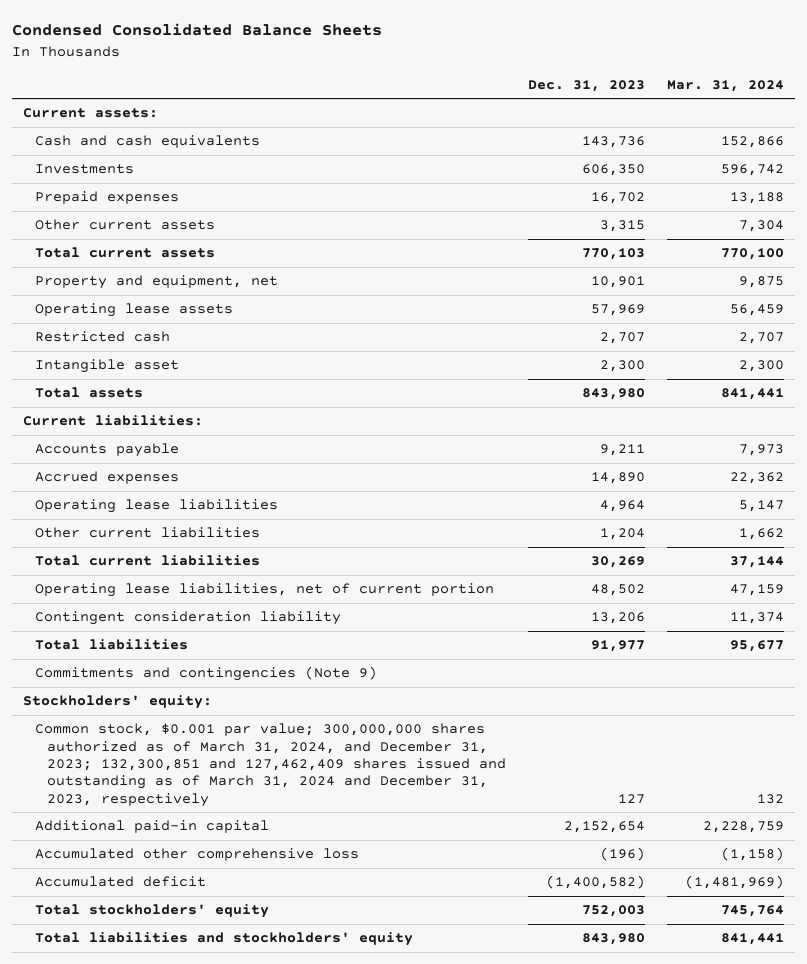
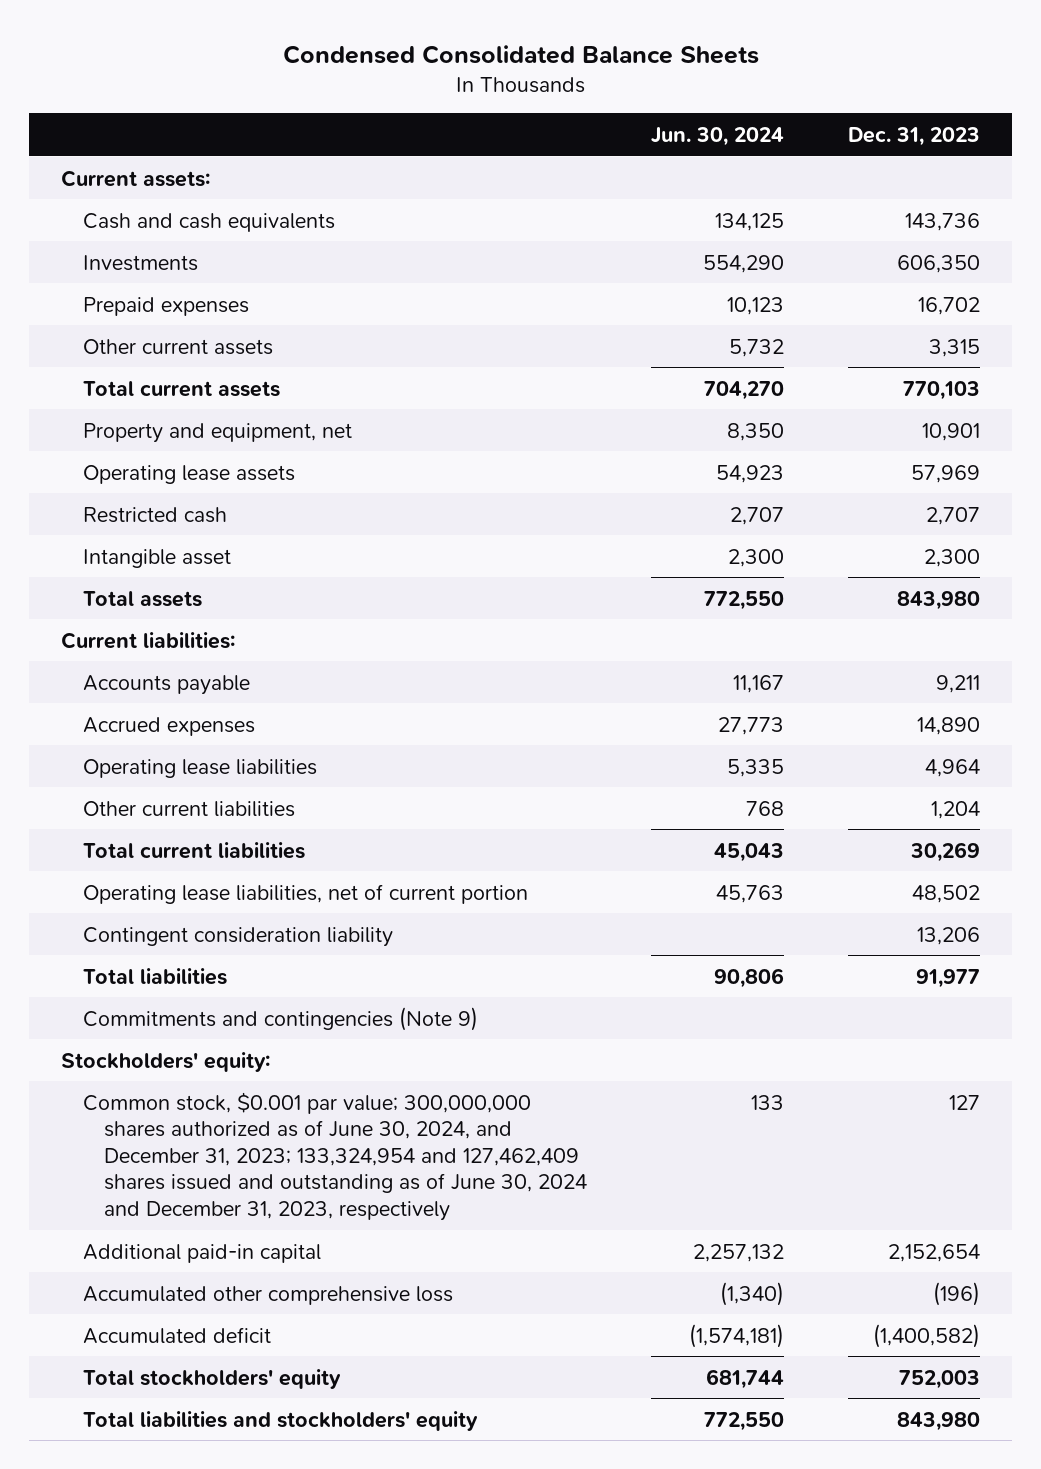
[667,79,785,92] Mar. 31, 2024 -> none
none -> [651,127,785,147] Jun. 30, 2024
[35,723,507,807] Common stock, $0.001 par value; 300,000,000 shares authorized as of March 31, 2024, and December 31, 2023; 132,300,851 and 127,462,409 shares issued and outstanding as of March 31, 2024 and December 31, 2023, respectively -> [82,1091,588,1222] Common stock, $0.001 par value; 300,000,000 shares authorized as of June 30, 2024, and December 31, 2023; 133,324,954 and 127,462,409 shares issued and outstanding as of June 30, 2024 and December 31, 2023, respectively

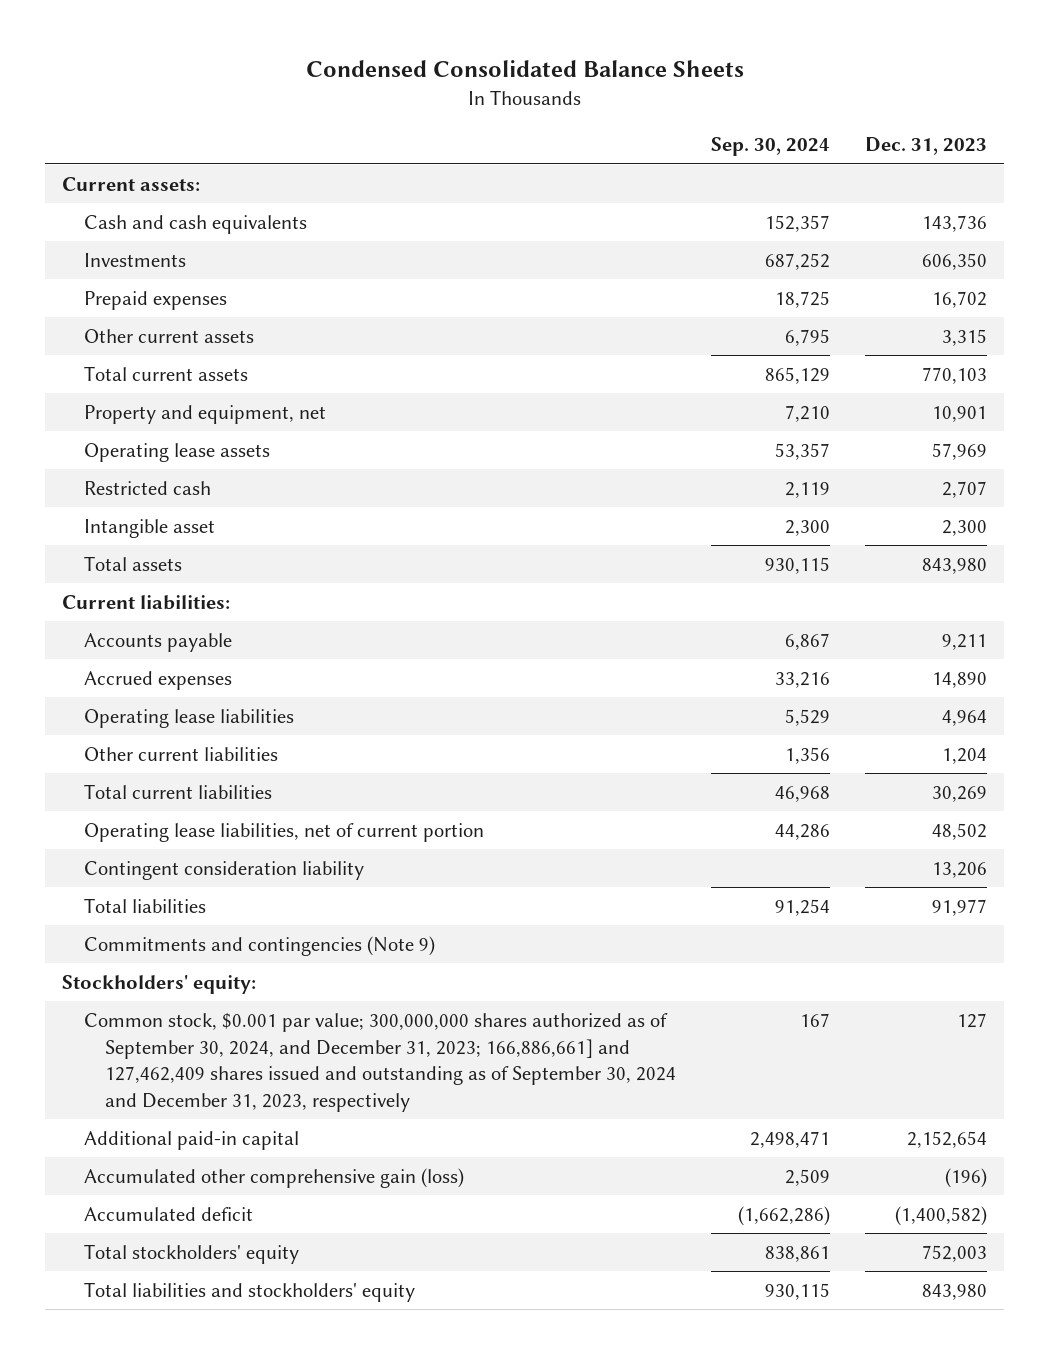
[651,127,785,147] Jun. 30, 2024 -> none
none -> [710,137,830,157] Sep. 30, 2024
[82,1091,588,1222] Common stock, $0.001 par value; 300,000,000 shares authorized as of June 30, 2024, and December 31, 2023; 133,324,954 and 127,462,409 shares issued and outstanding as of June 30, 2024 and December 31, 2023, respectively -> [83,1012,676,1113] Common stock, $0.001 par value; 300,000,000 shares authorized as of September 30, 2024, and December 31, 2023; 166,886,661] and 127,462,409 shares issued and outstanding as of September 30, 2024 and December 31, 2023, respectively
[82,1285,453,1305] Accumulated other comprehensive loss -> [83,1167,464,1188] Accumulated other comprehensive gain (loss)

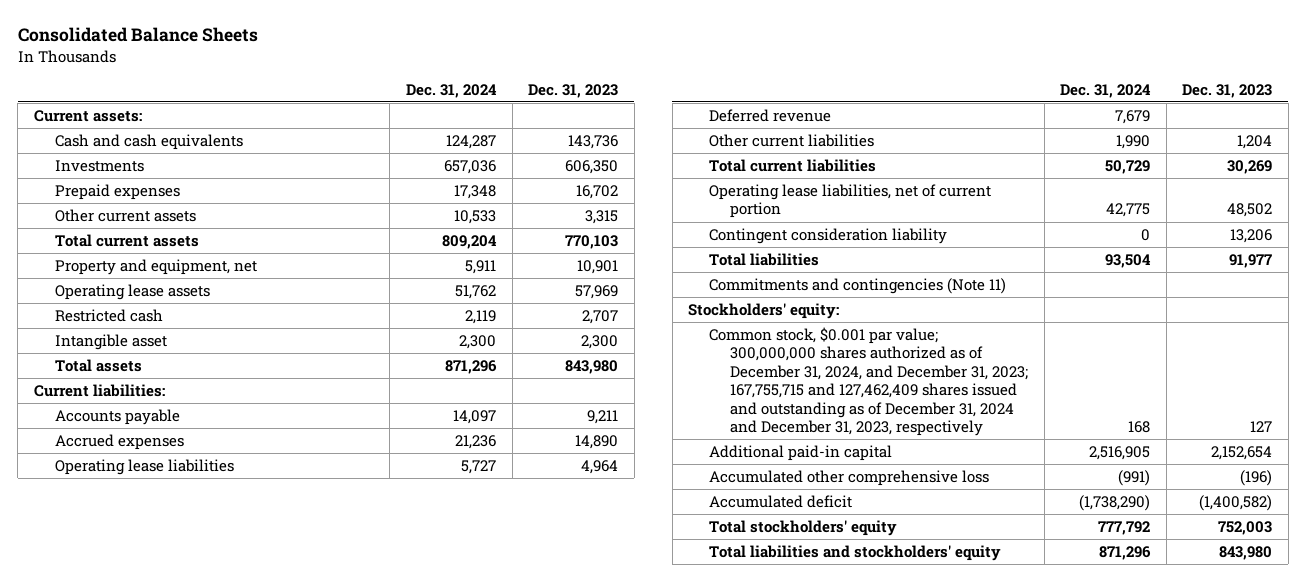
[305,60,744,78] Condensed Consolidated Balance Sheets -> [17,27,258,43] Consolidated Balance Sheets
[710,137,830,157] Sep. 30, 2024 -> none
none -> [406,83,498,98] Dec. 31, 2024
none -> [709,109,832,123] Deferred revenue
[83,935,435,956] Commitments and contingencies (Note 9) -> [709,278,1007,295] Commitments and contingencies (Note 11)
[83,1012,676,1113] Common stock, $0.001 par value; 300,000,000 shares authorized as of September 30, 2024, and December 31, 2023; 166,886,661] and 127,462,409 shares issued and outstanding as of September 30, 2024 and December 31, 2023, respectively -> [709,327,1029,437] Common stock, $0.001 par value; 300,000,000 shares authorized as of December 31, 2024, and December 31, 2023; 167,755,715 and 127,462,409 shares issued and outstanding as of December 31, 2024 and December 31, 2023, respectively
[83,1167,464,1188] Accumulated other comprehensive gain (loss) -> [709,470,990,487] Accumulated other comprehensive loss

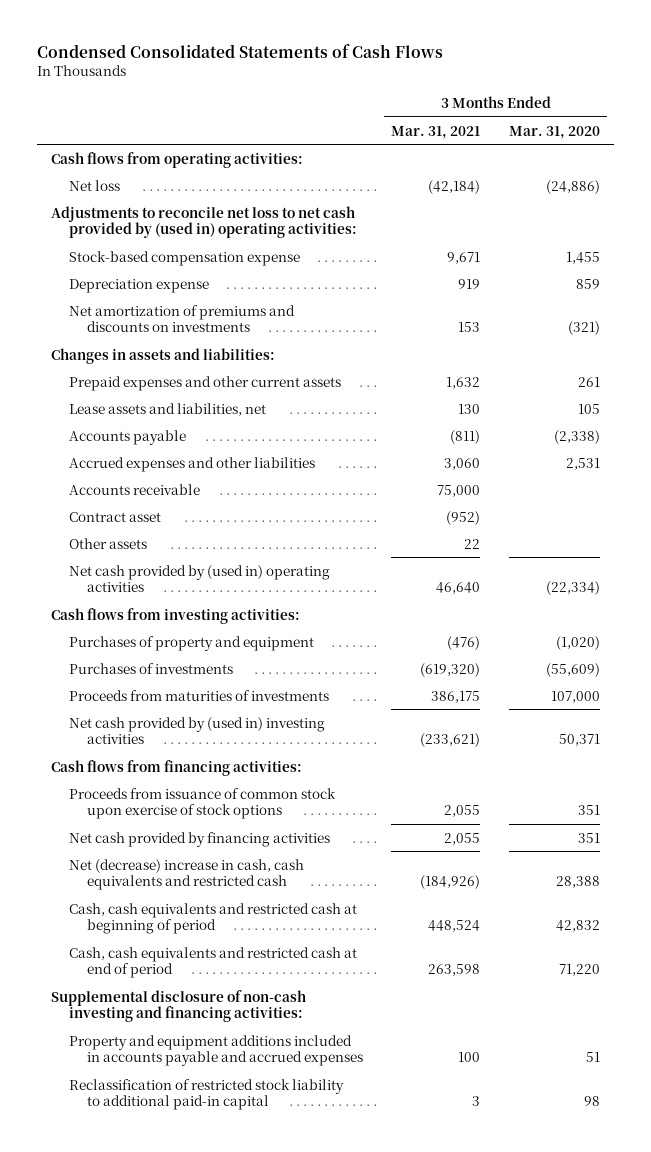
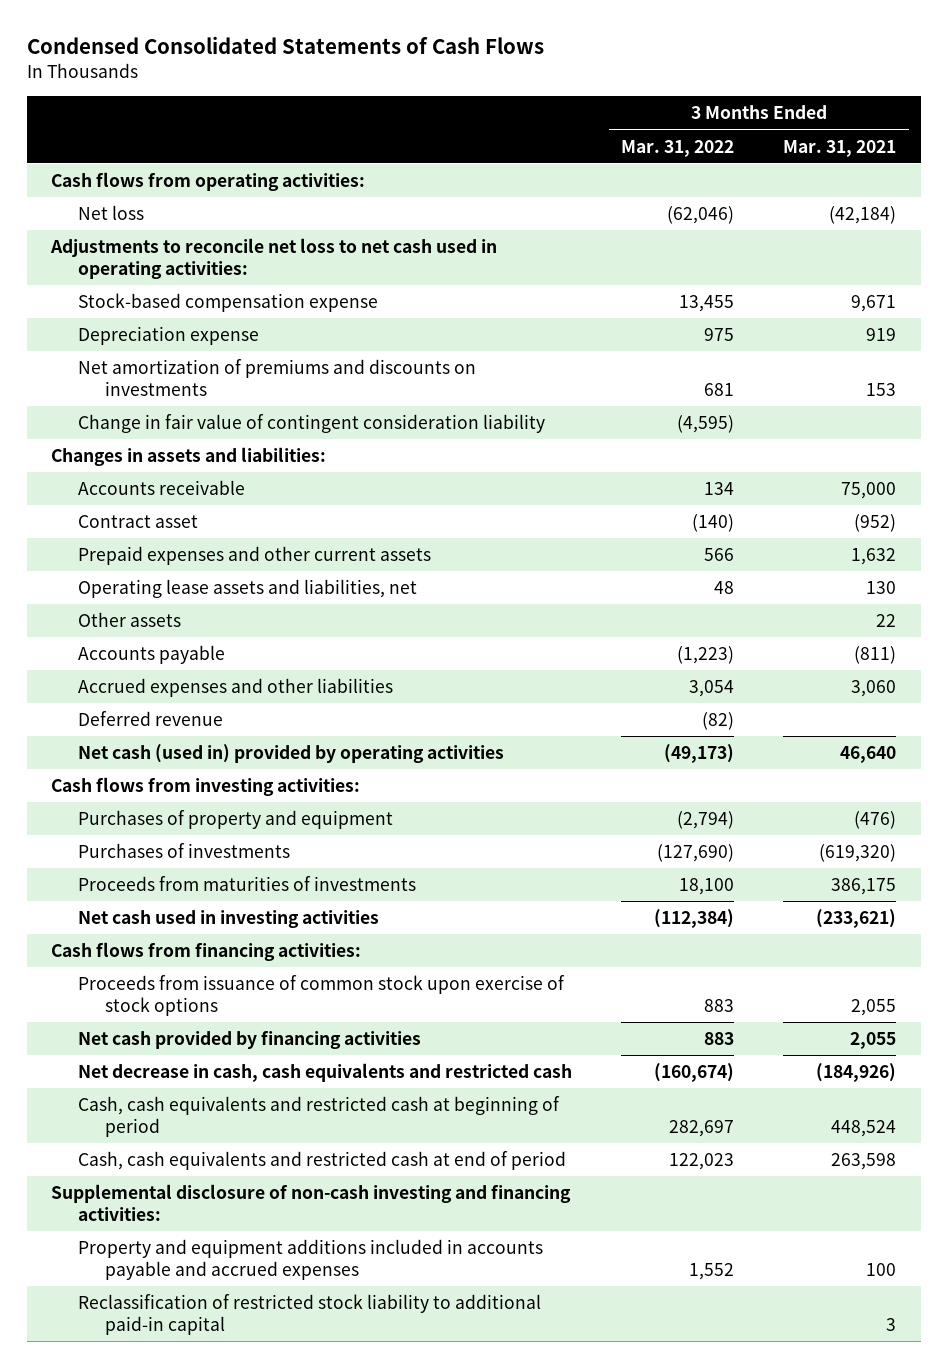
[508,125,600,139] Mar. 31, 2020 -> none
none -> [621,139,735,157] Mar. 31, 2022
[50,205,357,239] Adjustments to reconcile net loss to net cash provided by (used in) operating activities: -> [50,238,498,279] Adjustments to reconcile net loss to net cash used in operating activities:
none -> [77,414,545,434] Change in fair value of contingent consideration liability
[68,402,266,416] Lease assets and liabilities, net -> none
[68,375,341,391] Prepaid expenses and other current assets -> [77,546,431,566] Prepaid expenses and other current assets
none -> [77,579,417,599] Operating lease assets and liabilities, net
[68,429,186,445] Accounts payable -> [77,645,225,665] Accounts payable
[68,456,315,472] Accrued expenses and other liabilities -> [77,678,393,698] Accrued expenses and other liabilities
none -> [77,711,223,727] Deferred revenue
[68,564,330,593] Net cash provided by (used in) operating activities -> [77,744,504,764] Net cash (used in) provided by operating activities
[68,716,325,745] Net cash provided by (used in) investing activities -> [77,910,379,929] Net cash used in investing activities
[68,858,304,891] Net (decrease) increase in cash, cash equivalents and restricted cash -> [77,1063,572,1083] Net decrease in cash, cash equivalents and restricted cash

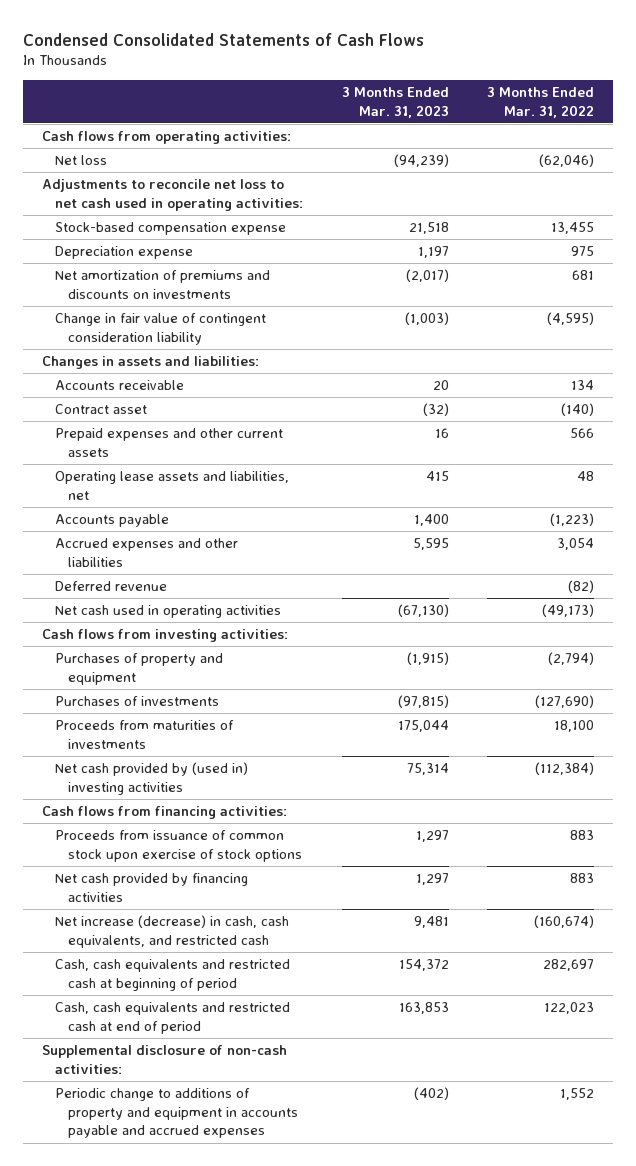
[783,139,897,157] Mar. 31, 2021 -> none
none -> [341,86,449,118] 3 Months Ended Mar. 31, 2023
[77,612,181,628] Other assets -> none
[77,744,504,764] Net cash (used in) provided by operating activities -> [55,604,282,618] Net cash used in operating activities
[77,910,379,929] Net cash used in investing activities -> [55,761,249,795] Net cash provided by (used in) investing activities
[77,1063,572,1083] Net decrease in cash, cash equivalents and restricted cash -> [55,914,290,948] Net increase (decrease) in cash, cash equivalents, and restricted cash
[77,1294,541,1335] Reclassification of restricted stock liability to additional paid-in capital -> none
[51,1184,572,1221] Supplemental disclosure of non-cash investing and financing activities: -> [42,1044,288,1074] Supplemental disclosure of non-cash activities:
[77,1239,543,1280] Property and equipment additions included in accounts payable and accrued expenses -> [55,1087,299,1139] Periodic change to additions of property and equipment in accounts payable and accrued expenses

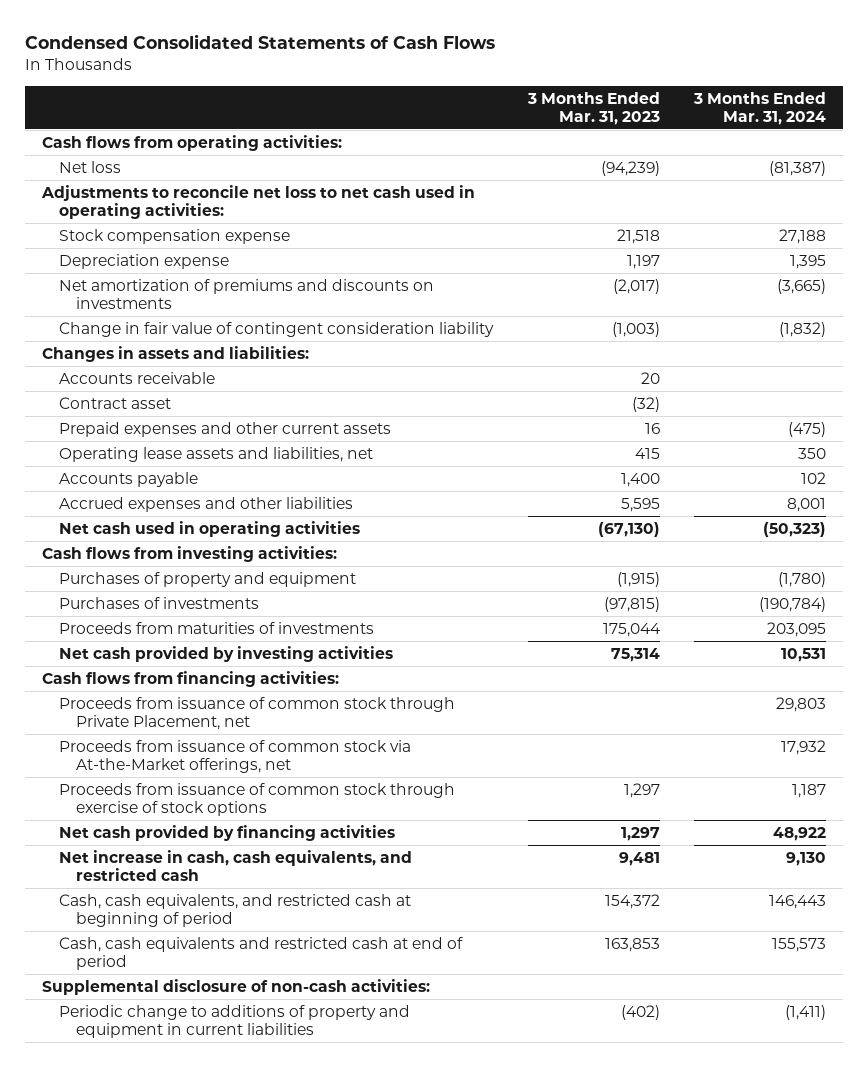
[487,86,595,118] 3 Months Ended Mar. 31, 2022 -> none
none -> [692,91,826,125] 3 Months Ended Mar. 31, 2024
[55,221,287,235] Stock-based compensation expense -> [59,228,291,244] Stock compensation expense
[55,580,168,591] Deferred revenue -> none
[55,761,249,795] Net cash provided by (used in) investing activities -> [59,645,394,662] Net cash provided by investing activities
none -> [59,696,456,731] Proceeds from issuance of common stock through Private Placement, net
none -> [59,739,412,774] Proceeds from issuance of common stock via At-the-Market offerings, net
[55,829,303,862] Proceeds from issuance of common stock upon exercise of stock options -> [59,782,456,817] Proceeds from issuance of common stock through exercise of stock options
[55,914,290,948] Net increase (decrease) in cash, cash equivalents, and restricted cash -> [59,849,413,882] Net increase in cash, cash equivalents, and restricted cash
[55,958,291,991] Cash, cash equivalents and restricted cash at beginning of period -> [59,893,412,928] Cash, cash equivalents, and restricted cash at beginning of period
[55,1087,299,1139] Periodic change to additions of property and equipment in accounts payable and accrued expenses -> [59,1004,411,1039] Periodic change to additions of property and equipment in current liabilities

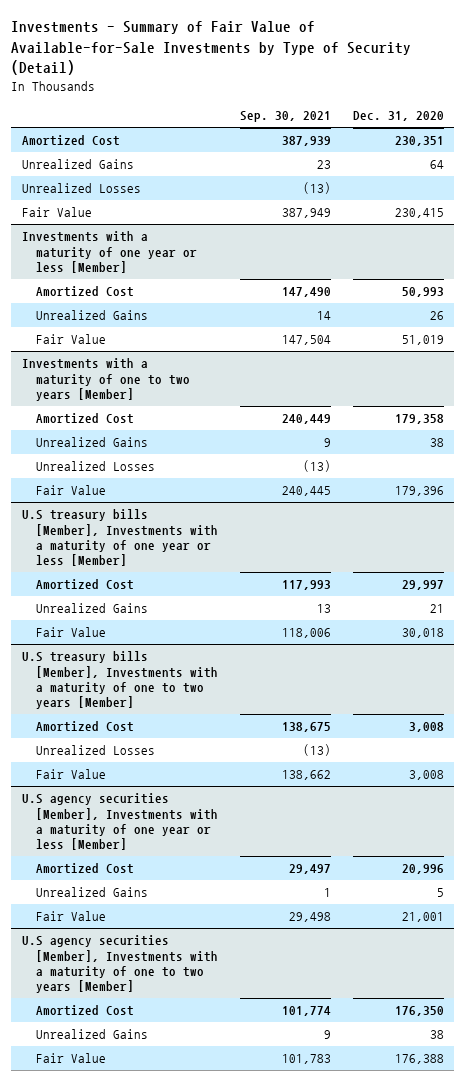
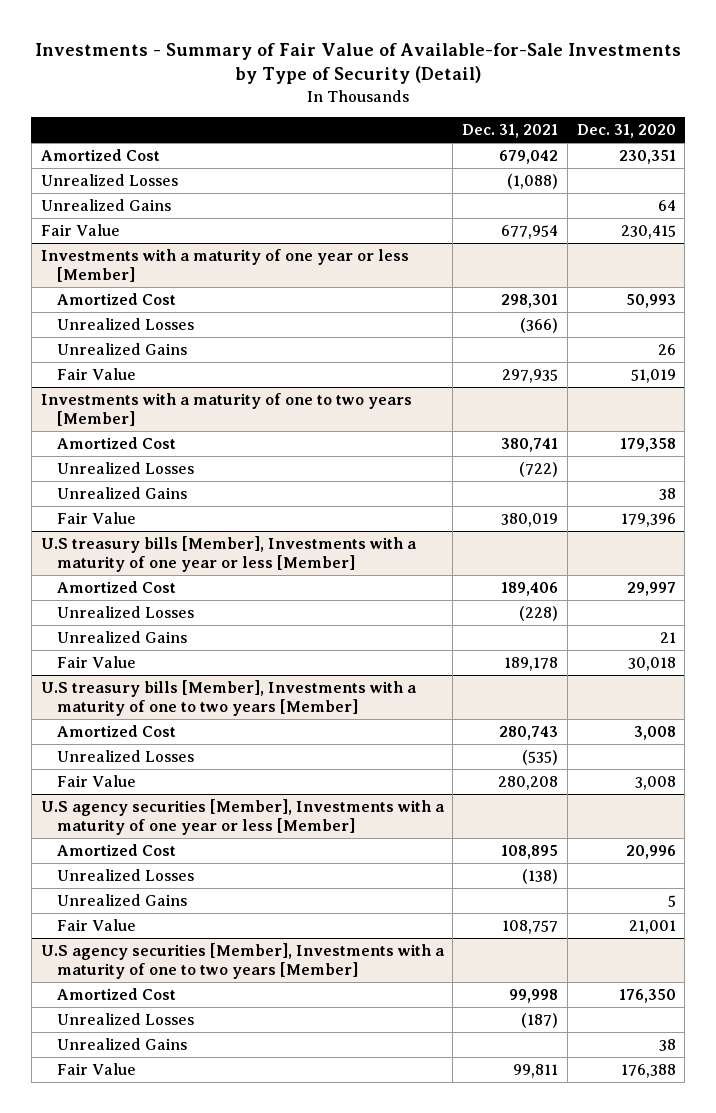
[239,111,331,123] Sep. 30, 2021 -> none
none -> [462,124,559,139] Dec. 31, 2021
[21,159,134,170] Unrealized Gains -> [40,198,171,211] Unrealized Gains
none -> [57,317,195,330] Unrealized Losses
[35,437,148,448] Unrealized Gains -> [57,486,188,499] Unrealized Gains
none -> [57,605,195,618] Unrealized Losses
none -> [57,868,195,881] Unrealized Losses
none -> [57,1012,195,1025] Unrealized Losses

